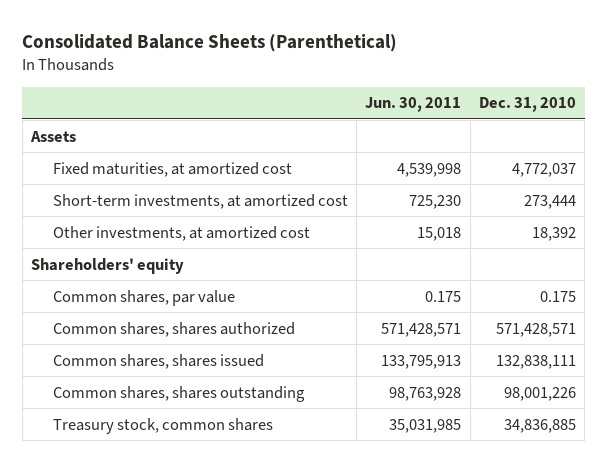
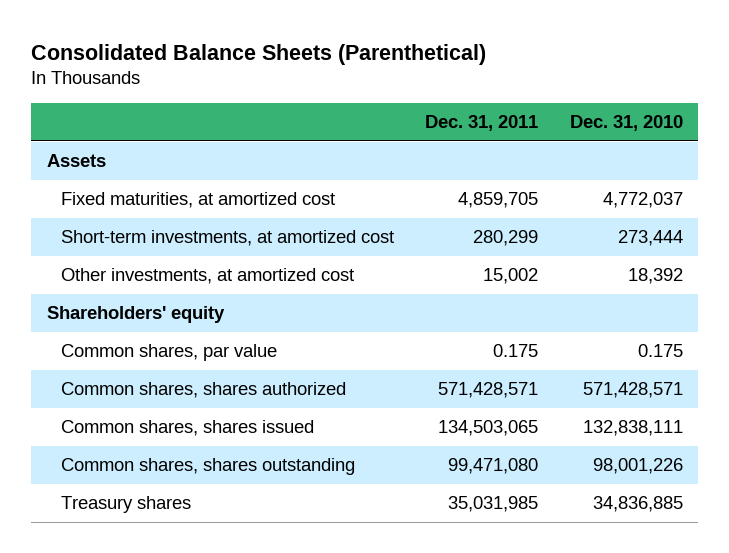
[365,97,462,113] Jun. 30, 2011 -> none
none -> [425,115,539,132] Dec. 31, 2011
[52,417,273,434] Treasury stock, common shares -> [60,496,191,514] Treasury shares

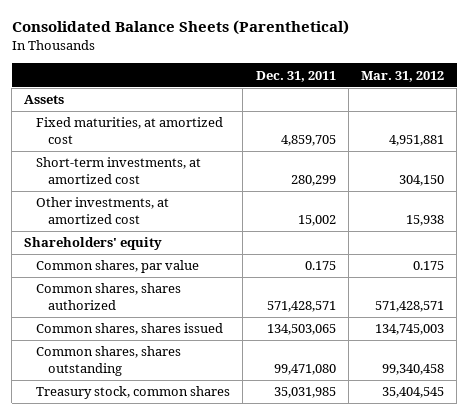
[569,115,683,132] Dec. 31, 2010 -> none
none -> [360,70,444,82] Mar. 31, 2012
[60,496,191,514] Treasury shares -> [36,386,231,400] Treasury stock, common shares

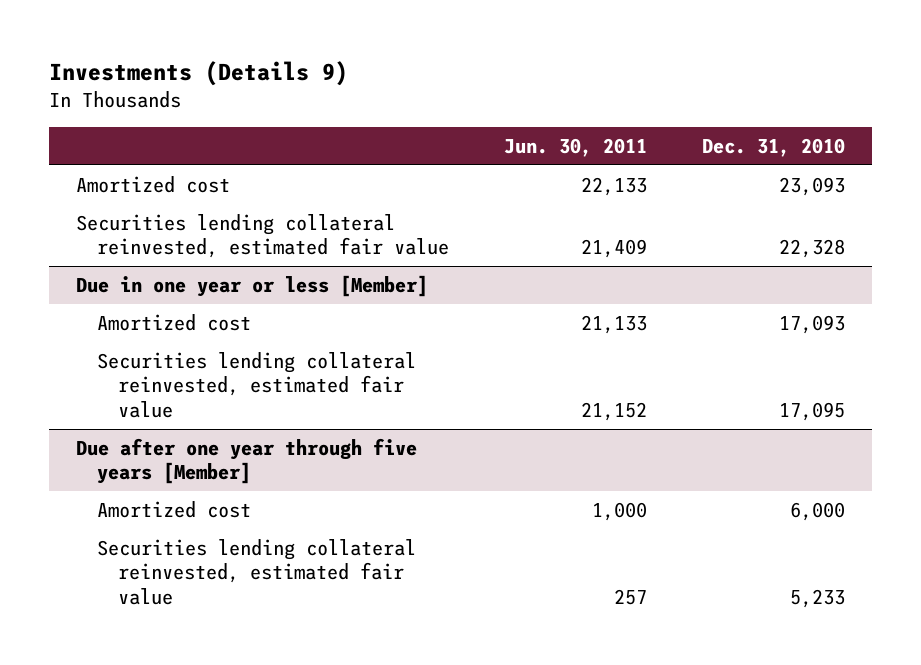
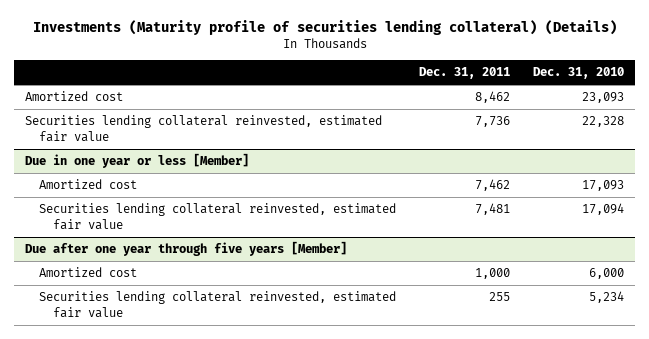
[49,61,349,87] Investments (Details 9) -> [32,20,617,36] Investments (Maturity profile of securities lending collateral) (Details)
[504,137,648,157] Jun. 30, 2011 -> none
none -> [418,67,510,80] Dec. 31, 2011
[778,401,845,421] 17,095 -> [581,203,624,216] 17,094
[789,588,845,608] 5,233 -> [588,291,624,304] 5,234

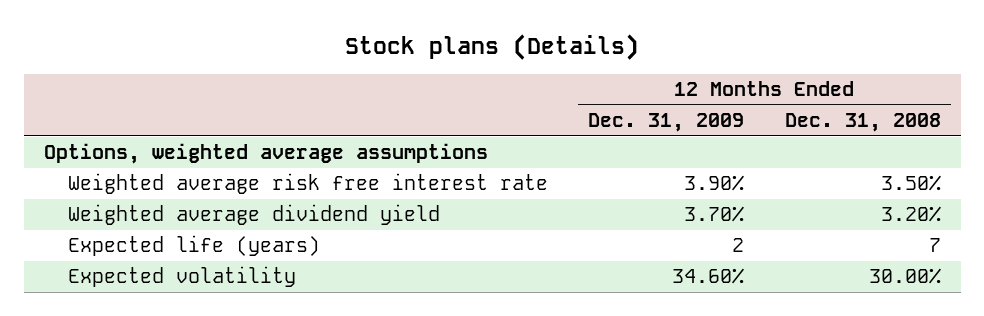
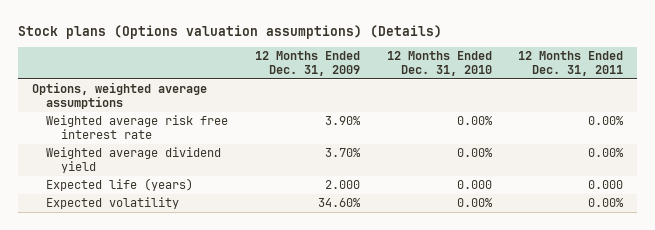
[345,34,640,61] Stock plans (Details) -> [18,24,443,39] Stock plans (Options valuation assumptions) (Details)
[784,113,941,133] Dec. 31, 2008 -> none
none -> [386,51,492,77] 12 Months Ended Dec. 31, 2010
none -> [518,51,624,77] 12 Months Ended Dec. 31, 2011
[732,238,745,253] 2 -> [324,179,360,189] 2.000

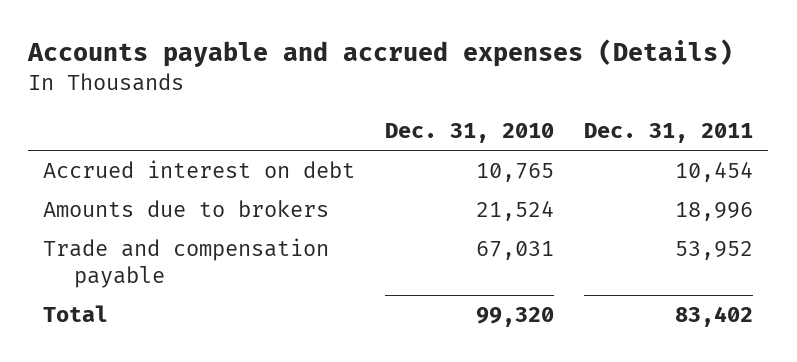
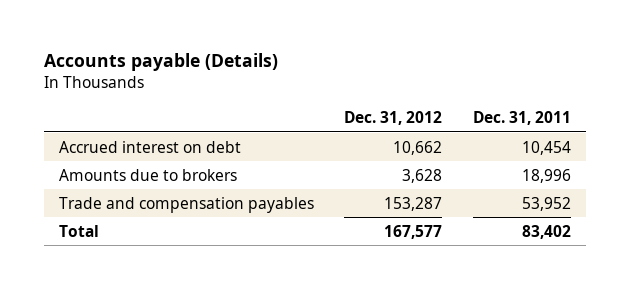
[27,39,734,68] Accounts payable and accrued expenses (Details) -> [43,53,278,72] Accounts payable (Details)
[385,123,555,144] Dec. 31, 2010 -> none
none -> [344,110,443,125] Dec. 31, 2012
[43,237,330,288] Trade and compensation payable -> [58,196,314,213] Trade and compensation payables

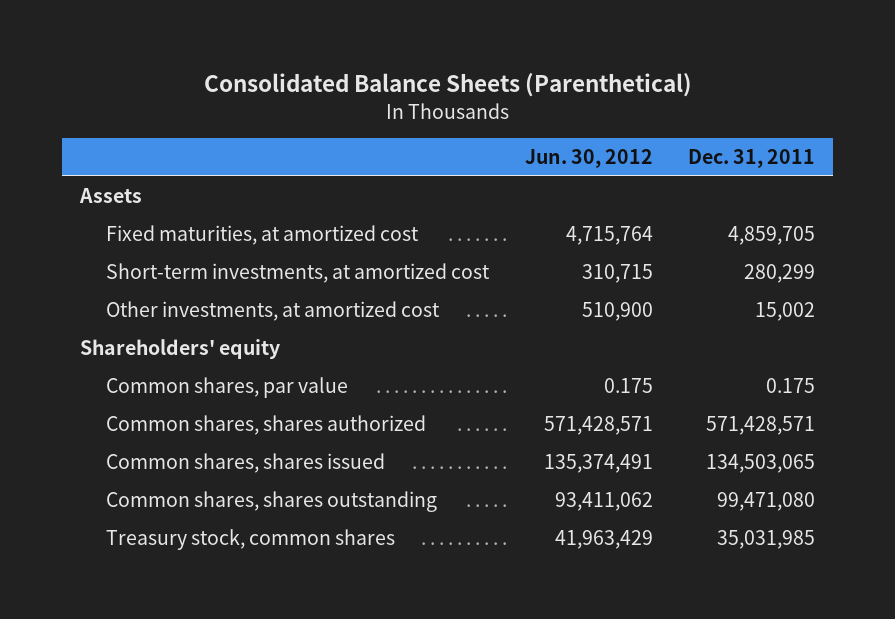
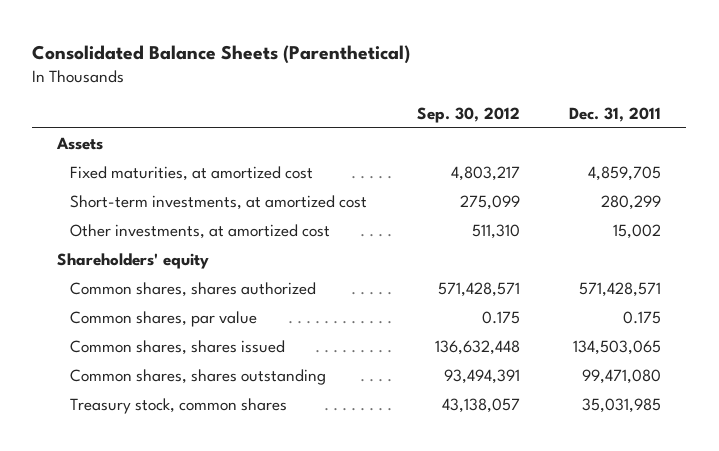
[524,149,653,169] Jun. 30, 2012 -> none
none -> [416,107,520,124] Sep. 30, 2012
[106,377,349,399] Common shares, par value -> [69,311,257,328] Common shares, par value

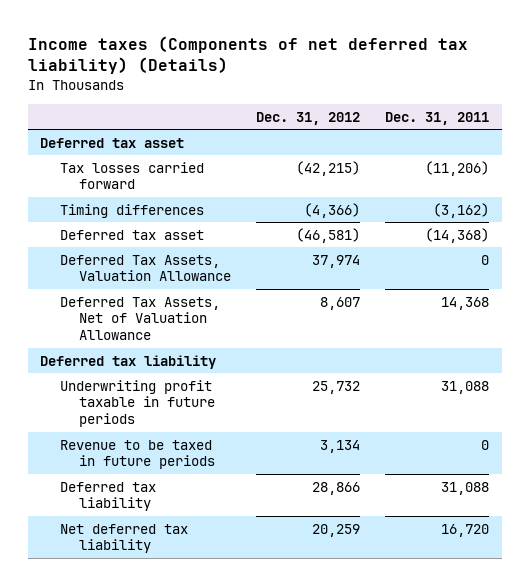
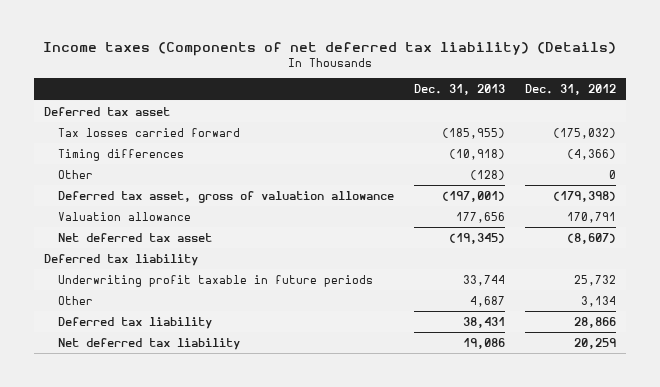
[385,111,490,125] Dec. 31, 2011 -> none
none -> [414,84,506,96] Dec. 31, 2013
[296,160,361,176] (42,215) -> [552,128,616,140] (175,032)
none -> [58,170,94,180] Other
[59,229,204,240] Deferred tax asset -> [58,191,395,204] Deferred tax asset, gross of valuation allowance
[296,227,361,243] (46,581) -> [552,191,616,203] (179,398)
[59,254,232,282] Deferred Tax Assets, Valuation Allowance -> [58,212,192,222] Valuation allowance
[312,254,361,268] 37,974 -> [566,212,616,224] 170,791
[59,296,220,341] Deferred Tax Assets, Net of Valuation Allowance -> [58,233,213,243] Net deferred tax asset
[320,296,361,310] 8,607 -> [566,233,616,245] (8,607)
[59,439,216,470] Revenue to be taxed in future periods -> [58,296,94,306] Other

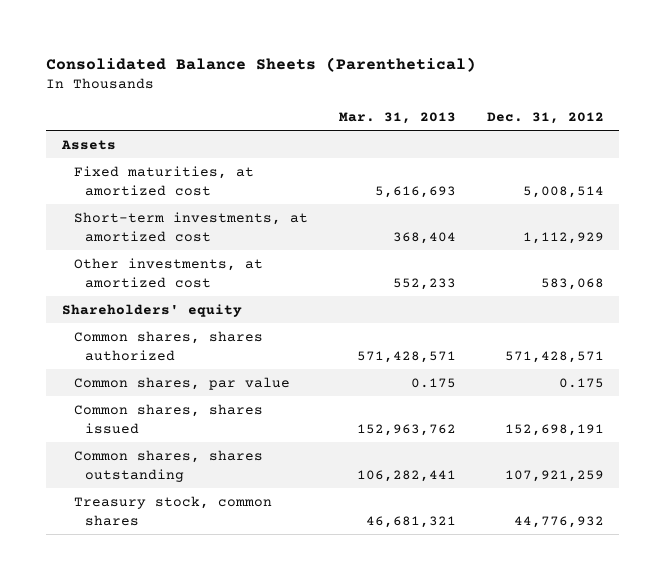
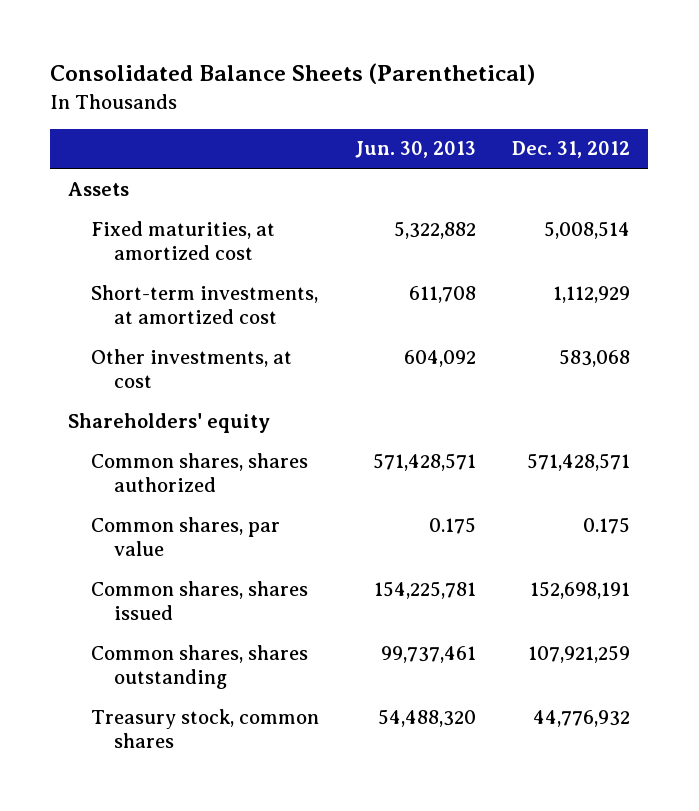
[338,111,456,124] Mar. 31, 2013 -> none
none -> [355,141,477,159] Jun. 30, 2013
[73,257,263,288] Other investments, at amortized cost -> [91,348,293,388] Other investments, at cost

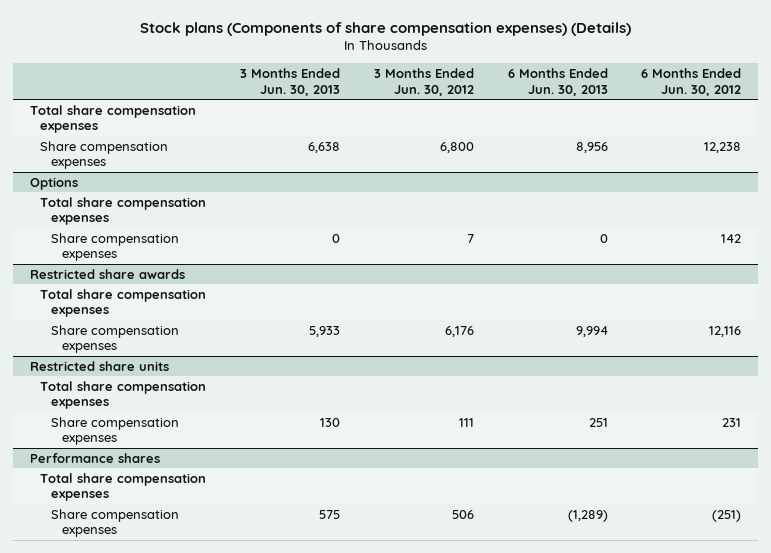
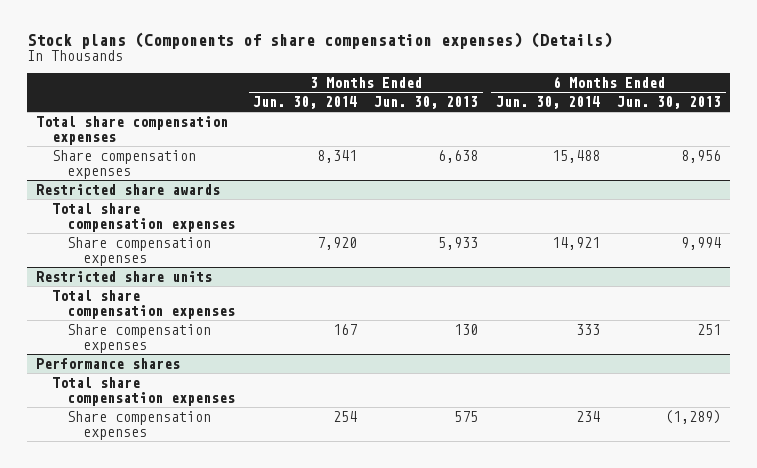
[373,67,474,96] 3 Months Ended Jun. 30, 2012 -> none
[641,67,742,96] 6 Months Ended Jun. 30, 2012 -> none
none -> [252,96,357,110] Jun. 30, 2014
none -> [495,96,600,110] Jun. 30, 2014
[29,176,78,190] Options -> none
[40,196,207,226] Total share compensation expenses -> none
[51,232,180,262] Share compensation expenses -> none

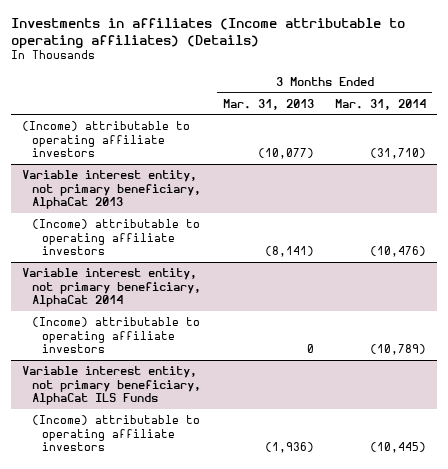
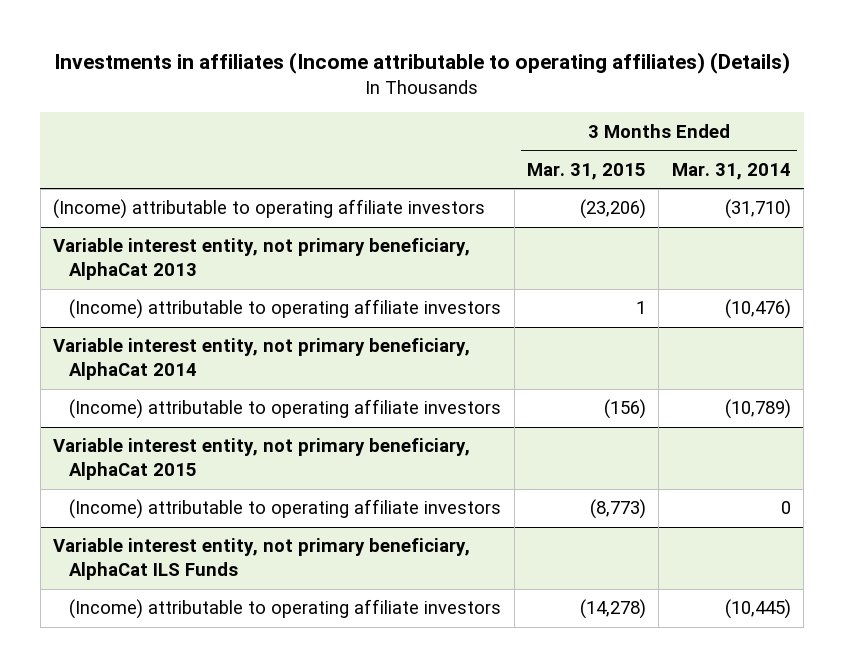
[222,98,314,110] Mar. 31, 2013 -> none
none -> [527,162,647,180] Mar. 31, 2015
none -> [53,438,471,481] Variable interest entity, not primary beneficiary, AlphaCat 2015
none -> [69,499,502,520] (Income) attributable to operating affiliate investors

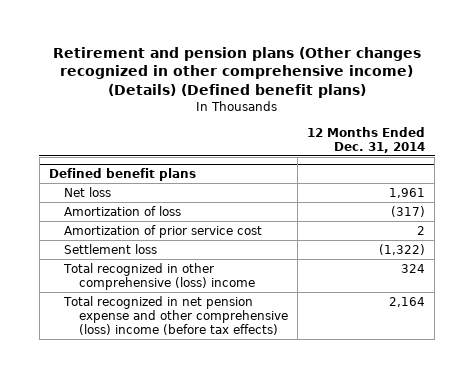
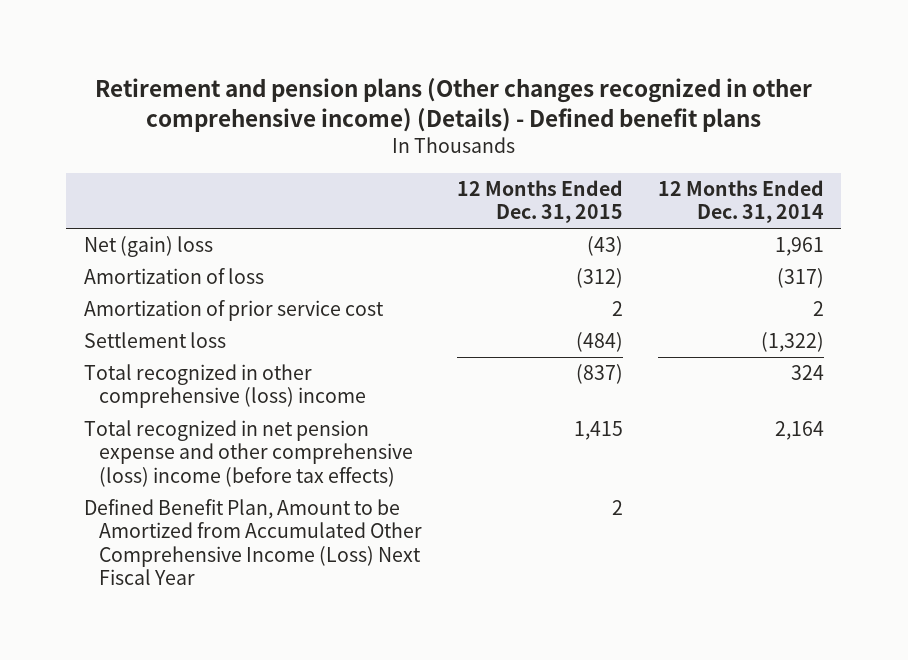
[52,46,421,98] Retirement and pension plans (Other changes recognized in other comprehensive income) (Details) (Defined benefit plans) -> [94,77,812,132] Retirement and pension plans (Other changes recognized in other comprehensive income) (Details) - Defined benefit plans
none -> [457,179,624,223] 12 Months Ended Dec. 31, 2015
[48,167,196,181] Defined benefit plans -> none
[63,186,111,197] Net loss -> [83,236,213,258] Net (gain) loss
none -> [83,499,423,585] Defined Benefit Plan, Amount to be Amortized from Accumulated Other Comprehensive Income (Loss) Next Fiscal Year

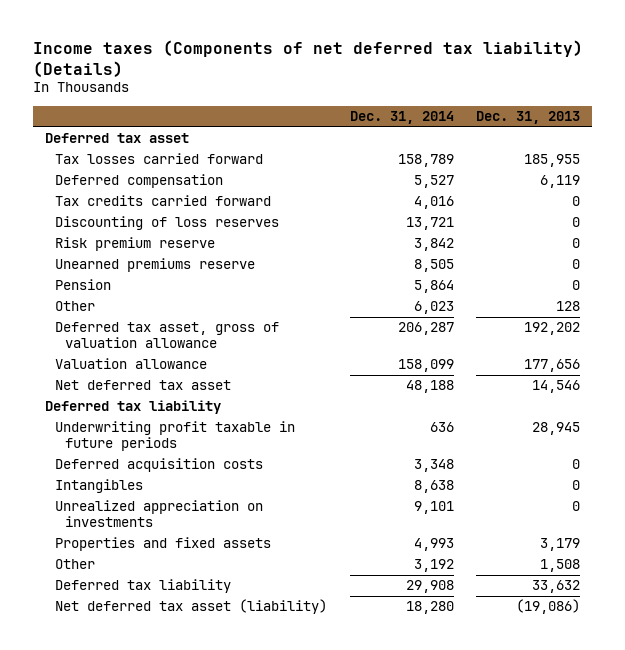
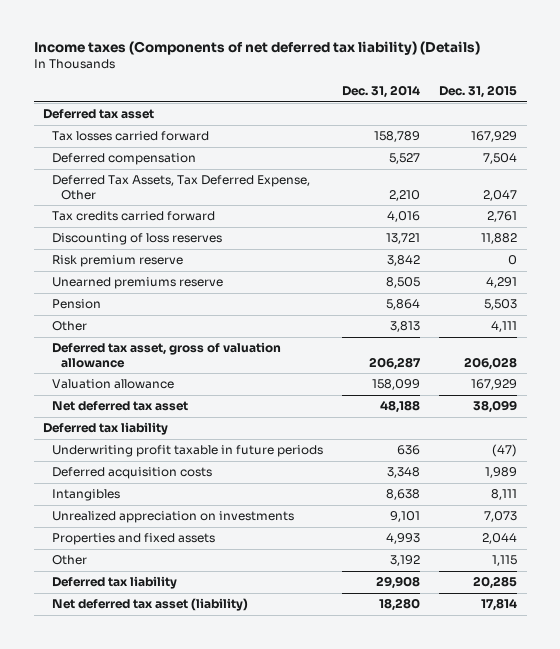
[476,111,581,125] Dec. 31, 2013 -> none
none -> [439,85,518,99] Dec. 31, 2015
none -> [51,175,310,200] Deferred Tax Assets, Tax Deferred Expense, Other
[413,301,454,315] 6,023 -> [389,321,420,333] 3,813

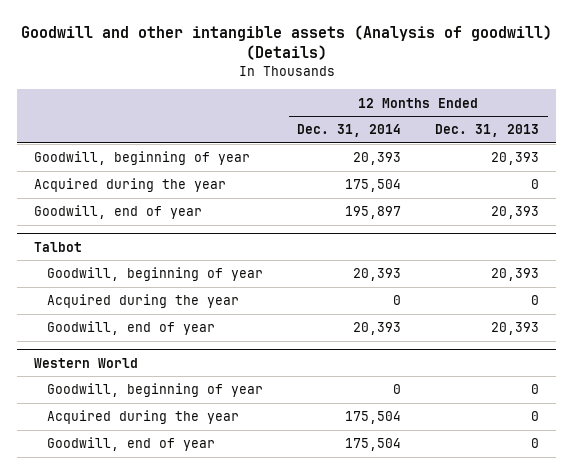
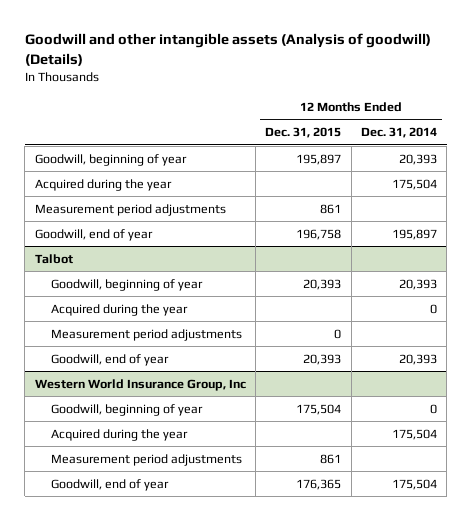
[435,124,540,138] Dec. 31, 2013 -> none
none -> [265,127,342,139] Dec. 31, 2015
none -> [34,203,226,216] Measurement period adjustments
none -> [51,328,243,341] Measurement period adjustments
[34,357,139,368] Western World -> [34,378,246,391] Western World Insurance Group, Inc
none -> [51,453,243,466] Measurement period adjustments

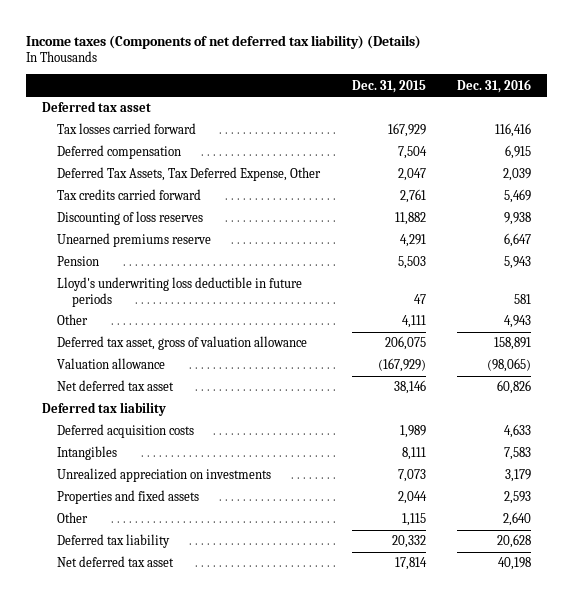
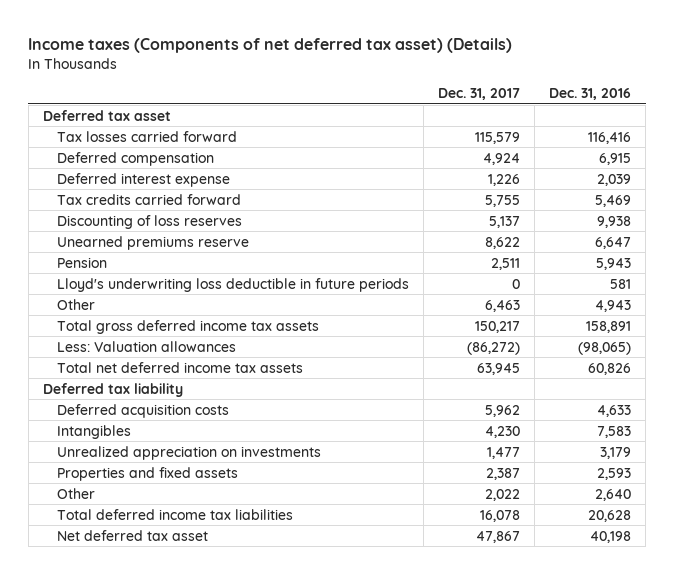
[26,34,422,49] Income taxes (Components of net deferred tax liability) (Details) -> [28,37,513,53] Income taxes (Components of net deferred tax asset) (Details)
[351,79,426,93] Dec. 31, 2015 -> none
none -> [437,88,520,101] Dec. 31, 2017
[57,167,322,182] Deferred Tax Assets, Tax Deferred Expense, Other -> [56,172,230,187] Deferred interest expense
[57,336,308,351] Deferred tax asset, gross of valuation allowance -> [56,319,319,334] Total gross deferred income tax assets
[57,358,166,370] Valuation allowance -> [56,340,236,352] Less: Valuation allowances
[57,380,175,392] Net deferred tax asset -> [56,361,303,373] Total net deferred income tax assets
[57,534,171,549] Deferred tax liability -> [56,508,293,520] Total deferred income tax liabilities

